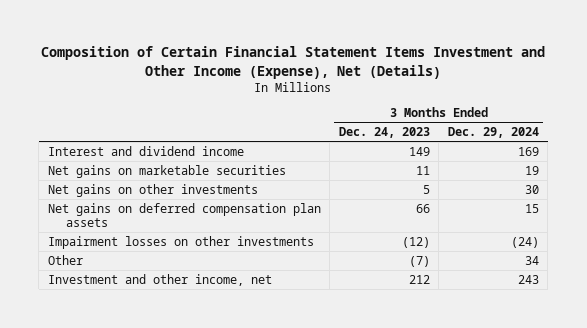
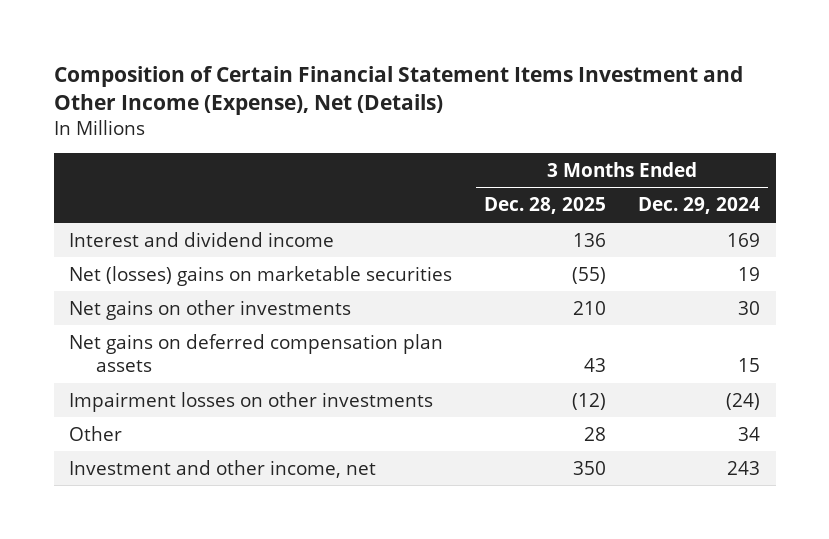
[338,127,430,139] Dec. 24, 2023 -> none
none -> [484,197,607,215] Dec. 28, 2025
[47,164,286,178] Net gains on marketable securities -> [69,265,453,286] Net (losses) gains on marketable securities

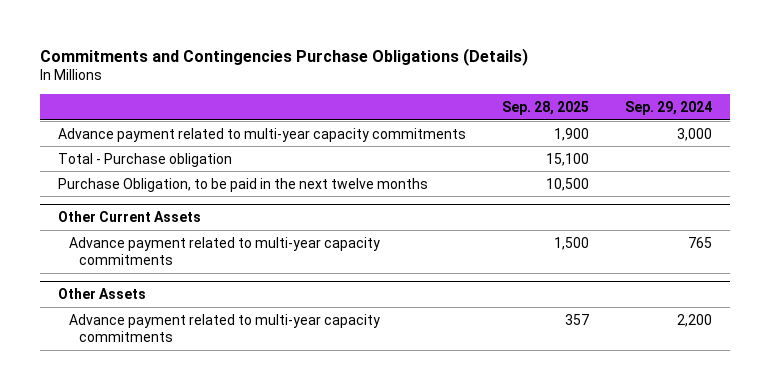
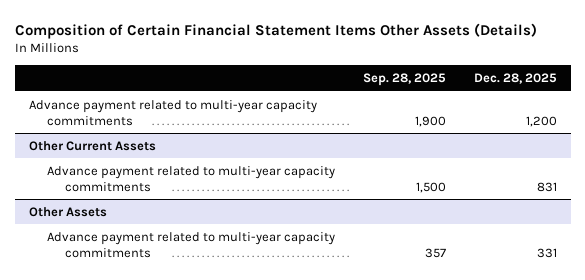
[39,47,528,66] Commitments and Contingencies Purchase Obligations (Details) -> [14,22,537,39] Composition of Certain Financial Statement Items Other Assets (Details)
[625,100,713,115] Sep. 29, 2024 -> none
none -> [473,73,557,85] Dec. 28, 2025
[57,152,232,167] Total - Purchase obligation -> none
[57,177,428,192] Purchase Obligation, to be paid in the next twelve months -> none

